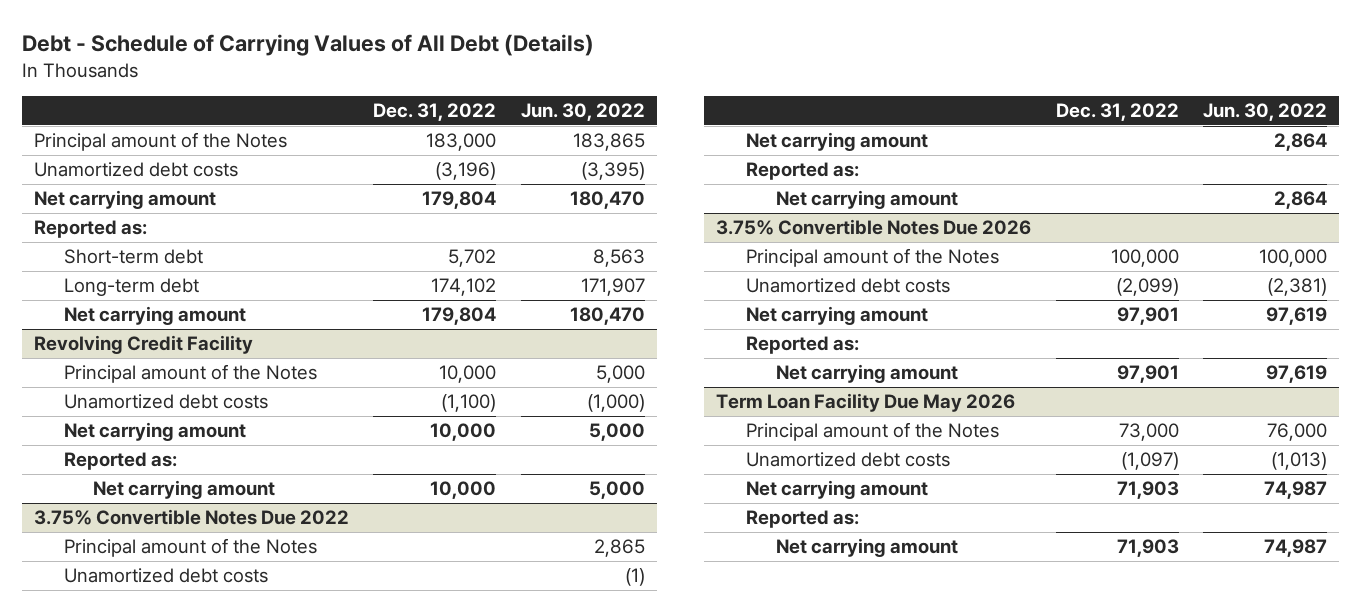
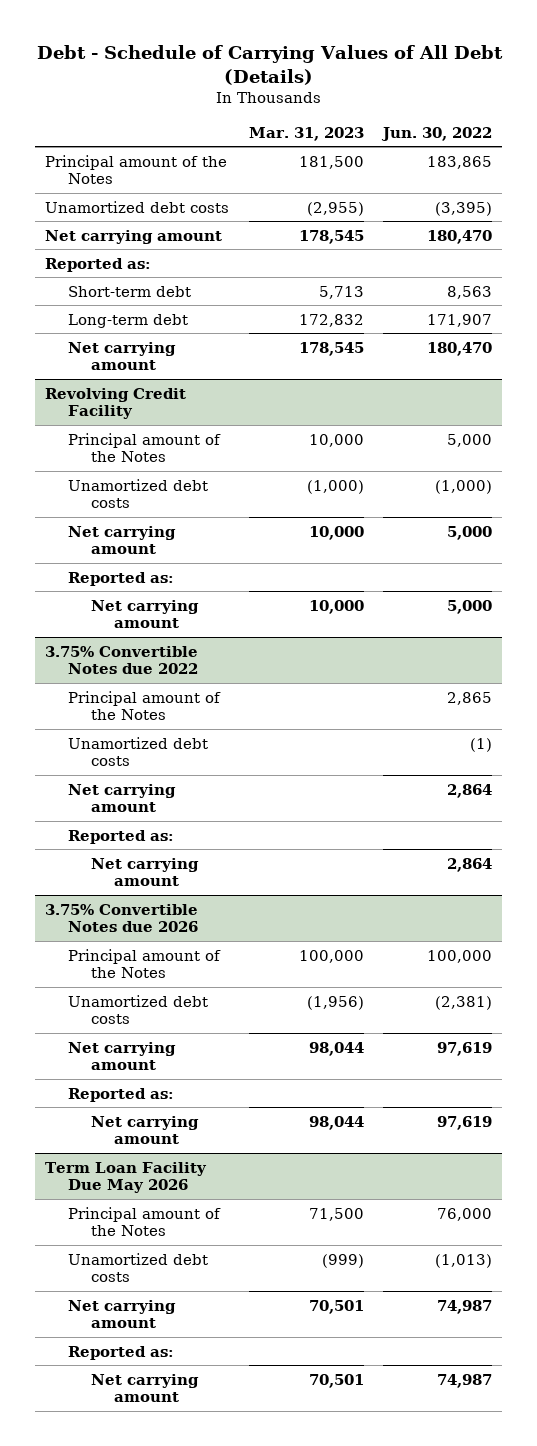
[373,102,497,121] Dec. 31, 2022 -> none
none -> [248,127,364,142] Mar. 31, 2023
[33,509,349,526] 3.75% Convertible Notes Due 2022 -> [45,645,199,675] 3.75% Convertible Notes due 2022
[716,219,1032,236] 3.75% Convertible Notes Due 2026 -> [45,903,199,933] 3.75% Convertible Notes due 2026

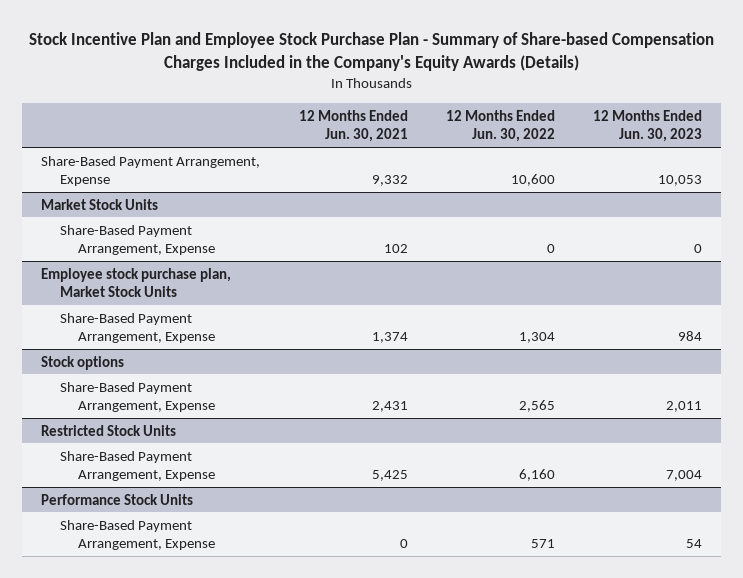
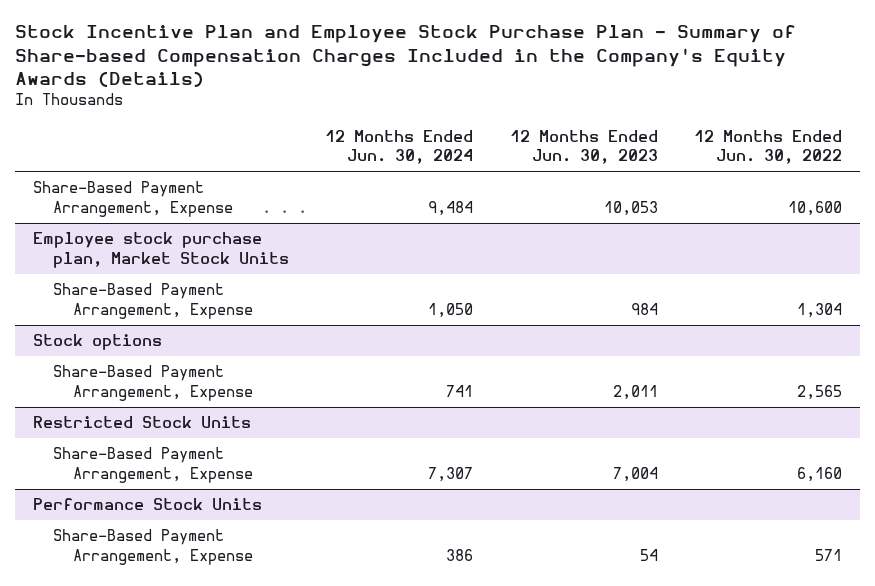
[298,109,408,143] 12 Months Ended Jun. 30, 2021 -> none
none -> [325,129,474,165] 12 Months Ended Jun. 30, 2024
[41,198,159,210] Market Stock Units -> none
[59,224,215,255] Share-Based Payment Arrangement, Expense -> none

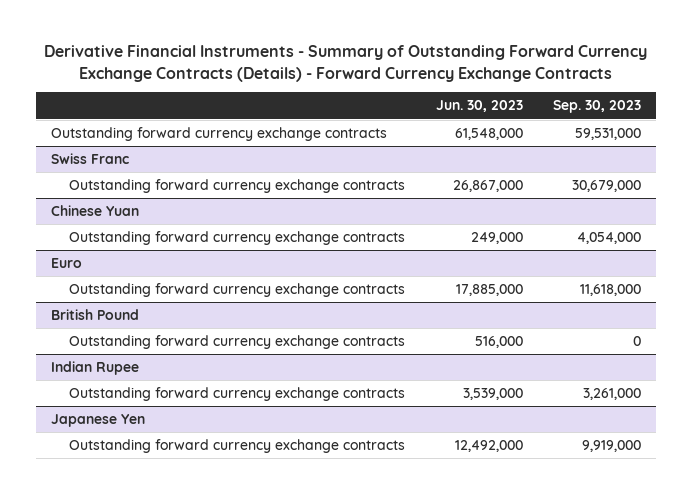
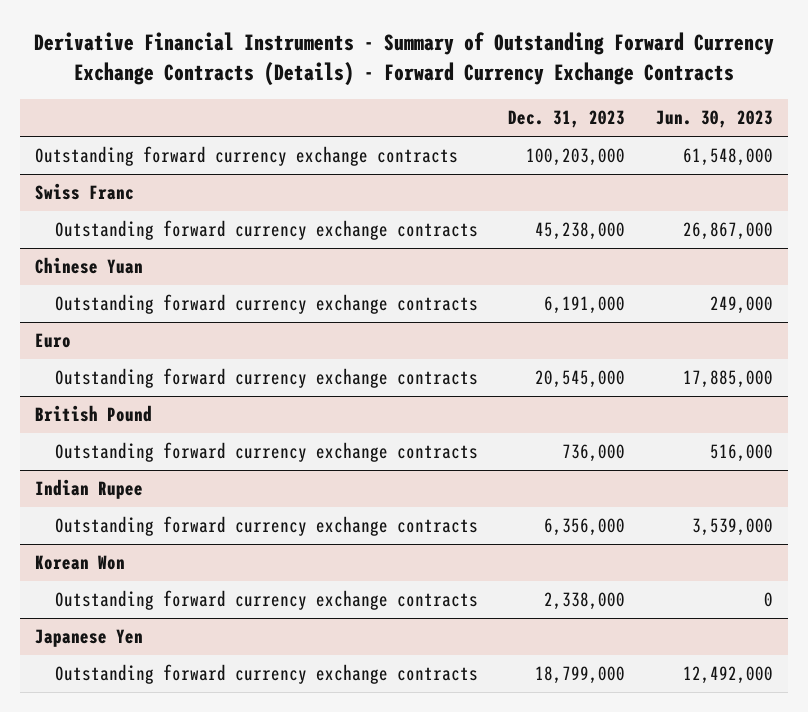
[553,100,642,114] Sep. 30, 2023 -> none
none -> [508,110,626,129] Dec. 31, 2023
none -> [35,555,126,571] Korean Won
none -> [55,590,479,611] Outstanding forward currency exchange contracts

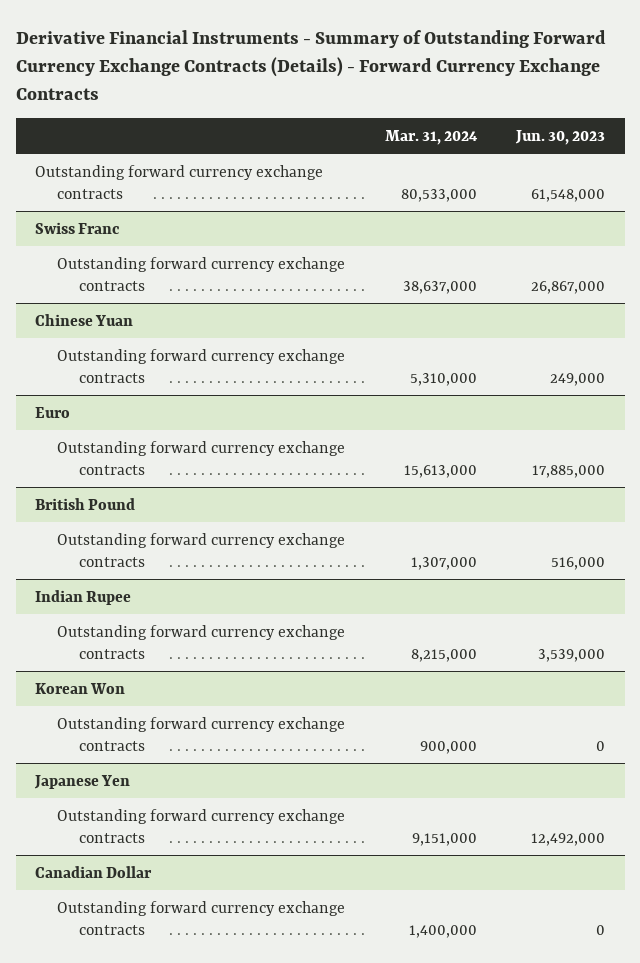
[508,110,626,129] Dec. 31, 2023 -> none
none -> [384,129,478,145] Mar. 31, 2024
none -> [35,865,153,878] Canadian Dollar
none -> [57,900,346,935] Outstanding forward currency exchange contracts

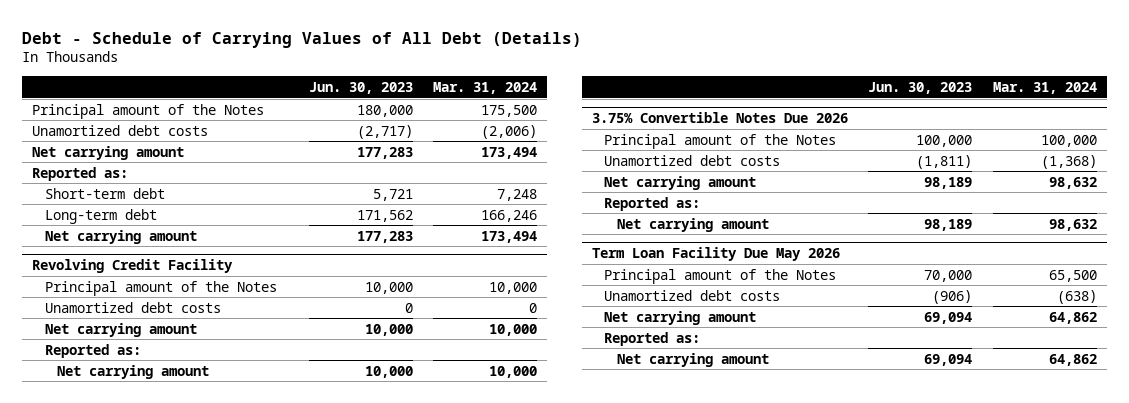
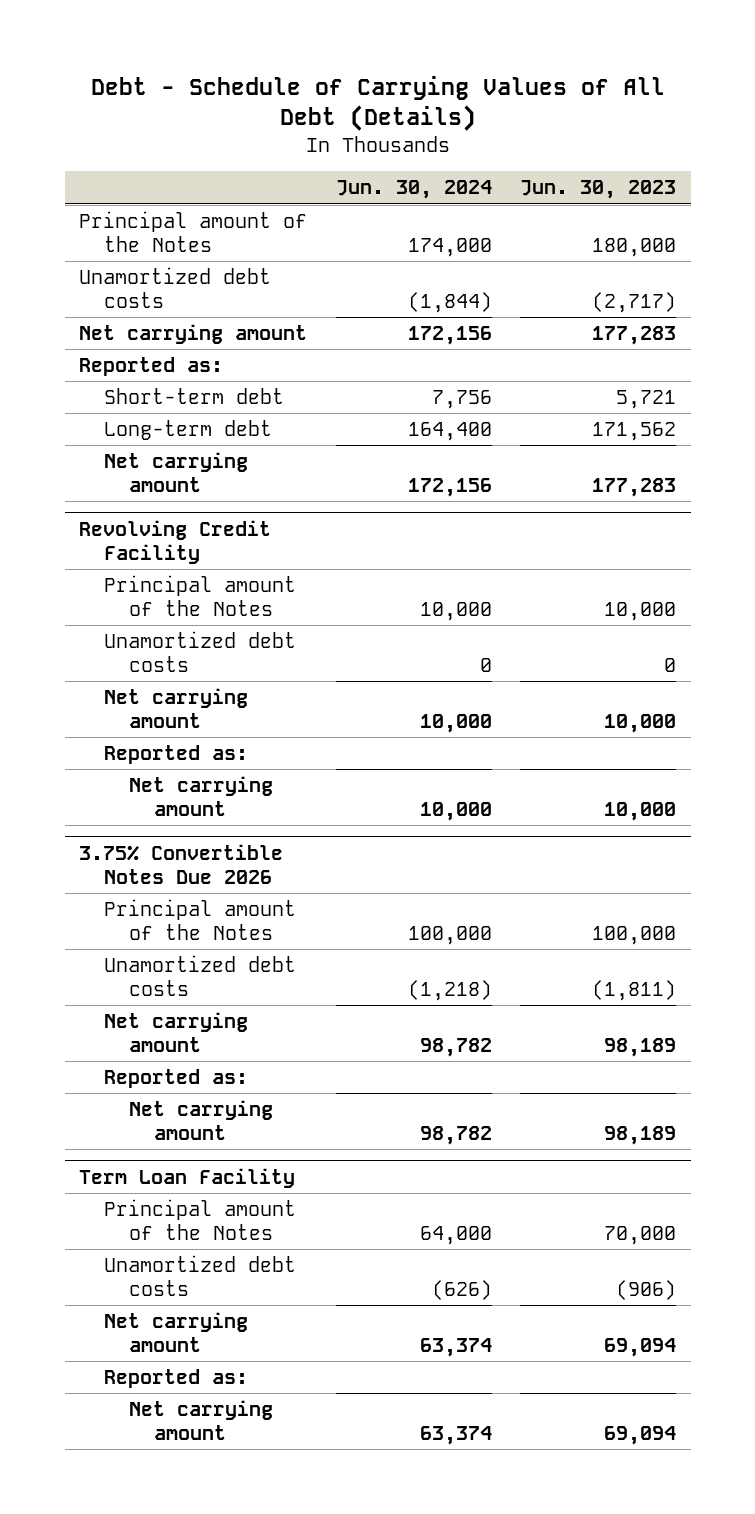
[432,81,537,94] Mar. 31, 2024 -> none
none -> [335,180,492,200] Jun. 30, 2024
[591,247,840,262] Term Loan Facility Due May 2026 -> [79,1167,296,1188] Term Loan Facility

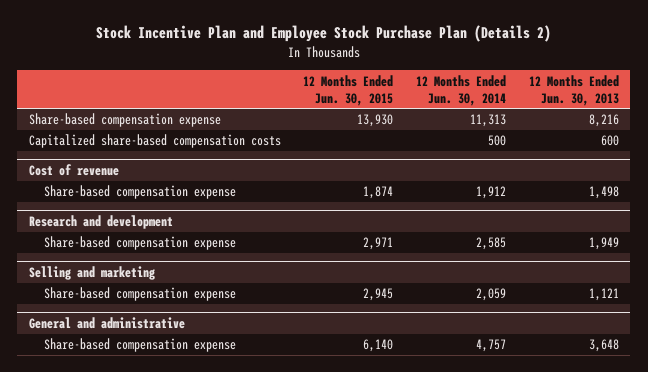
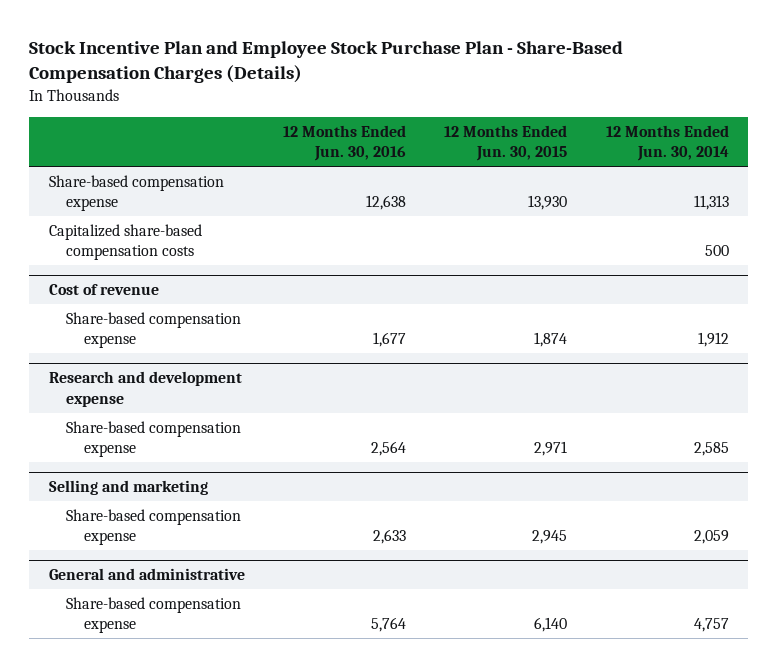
[95,25,551,43] Stock Incentive Plan and Employee Stock Purchase Plan (Details 2) -> [29,41,624,84] Stock Incentive Plan and Employee Stock Purchase Plan - Share-Based Compensation Charges (Details)
[528,74,619,106] 12 Months Ended Jun. 30, 2013 -> none
none -> [282,124,406,162] 12 Months Ended Jun. 30, 2016
[28,214,173,229] Research and development -> [48,371,242,407] Research and development expense

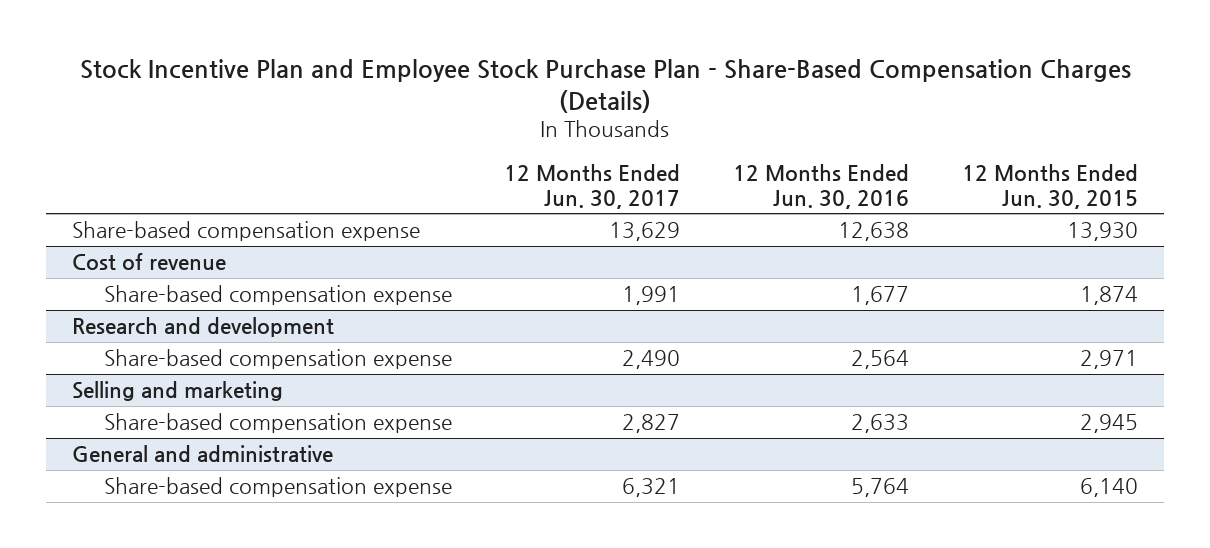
[605,124,729,162] 12 Months Ended Jun. 30, 2014 -> none
none -> [504,163,681,209] 12 Months Ended Jun. 30, 2017
[48,223,202,261] Capitalized share-based compensation costs -> none
[48,371,242,407] Research and development expense -> [72,316,335,337] Research and development

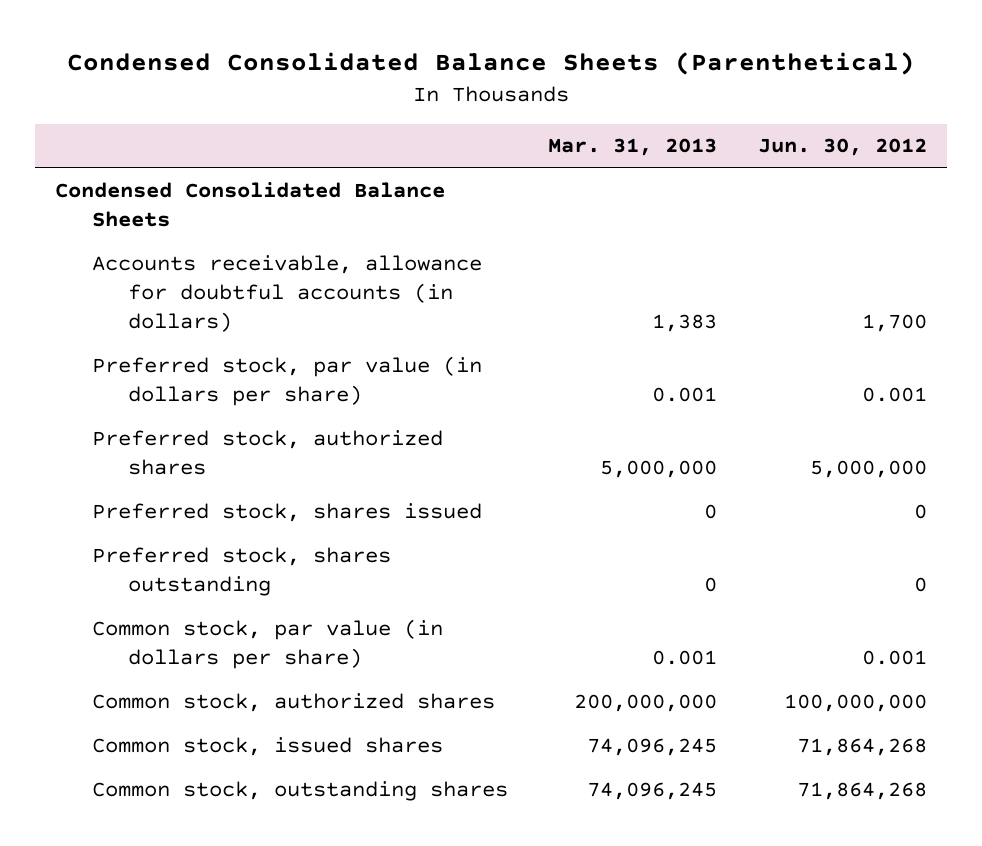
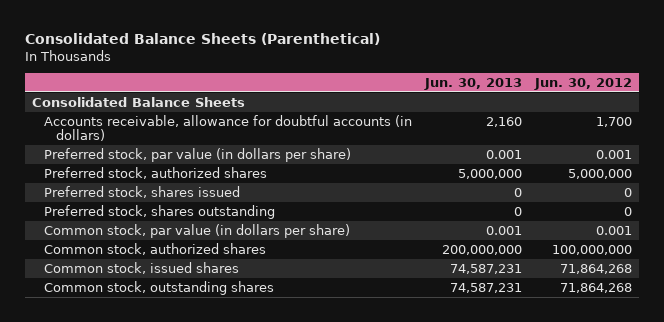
[67,52,916,76] Condensed Consolidated Balance Sheets (Parenthetical) -> [24,32,380,45] Consolidated Balance Sheets (Parenthetical)
[548,138,718,157] Mar. 31, 2013 -> none
none -> [423,77,522,90] Jun. 30, 2013
[55,181,446,227] Condensed Consolidated Balance Sheets -> [31,96,245,107] Consolidated Balance Sheets

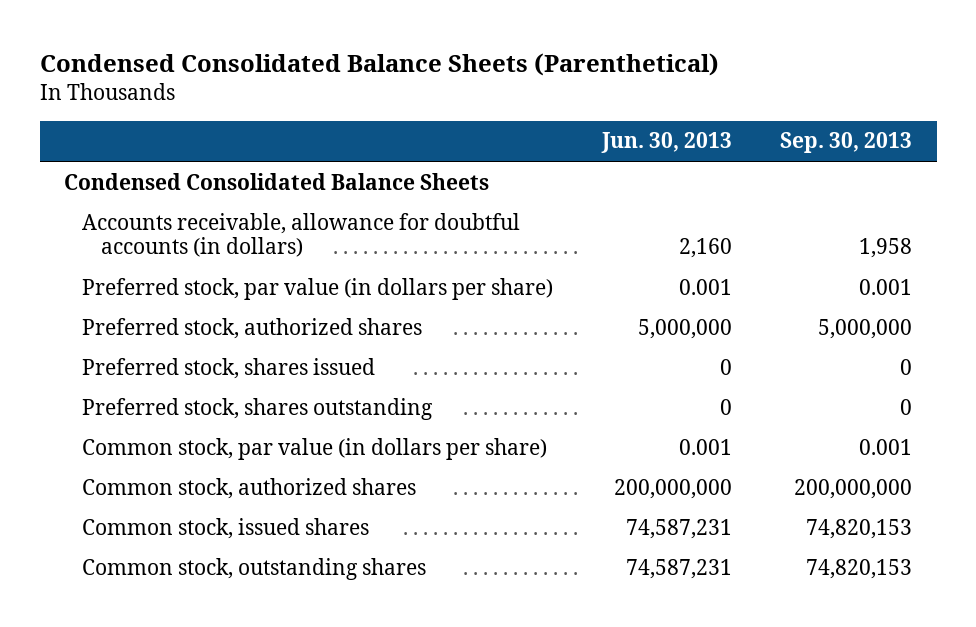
[24,32,380,45] Consolidated Balance Sheets (Parenthetical) -> [39,52,719,76] Condensed Consolidated Balance Sheets (Parenthetical)
[534,77,633,90] Jun. 30, 2012 -> none
none -> [780,132,913,154] Sep. 30, 2013
[31,96,245,107] Consolidated Balance Sheets -> [63,172,489,190] Condensed Consolidated Balance Sheets

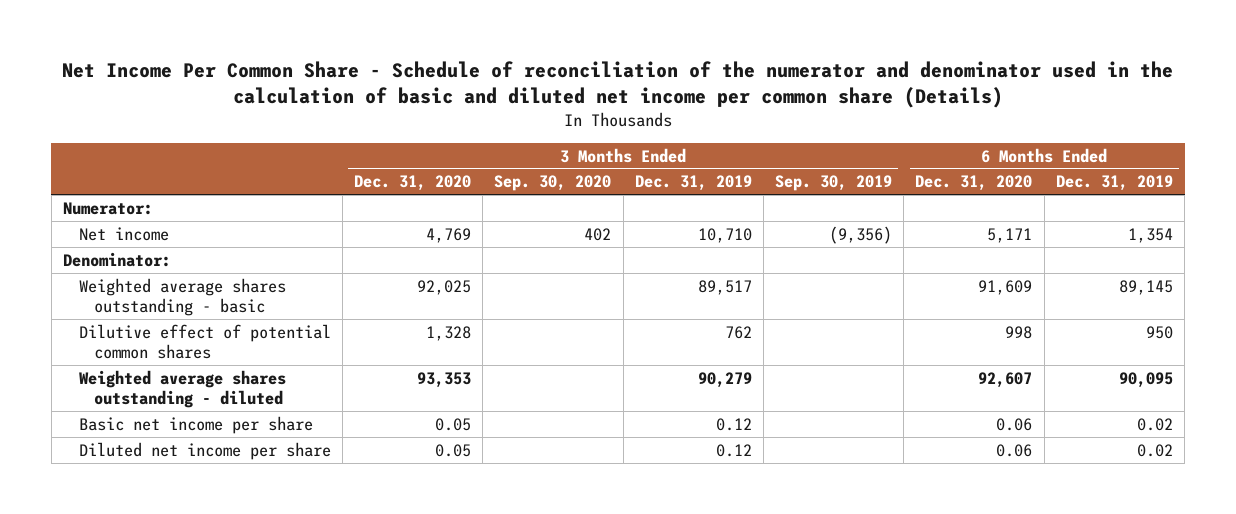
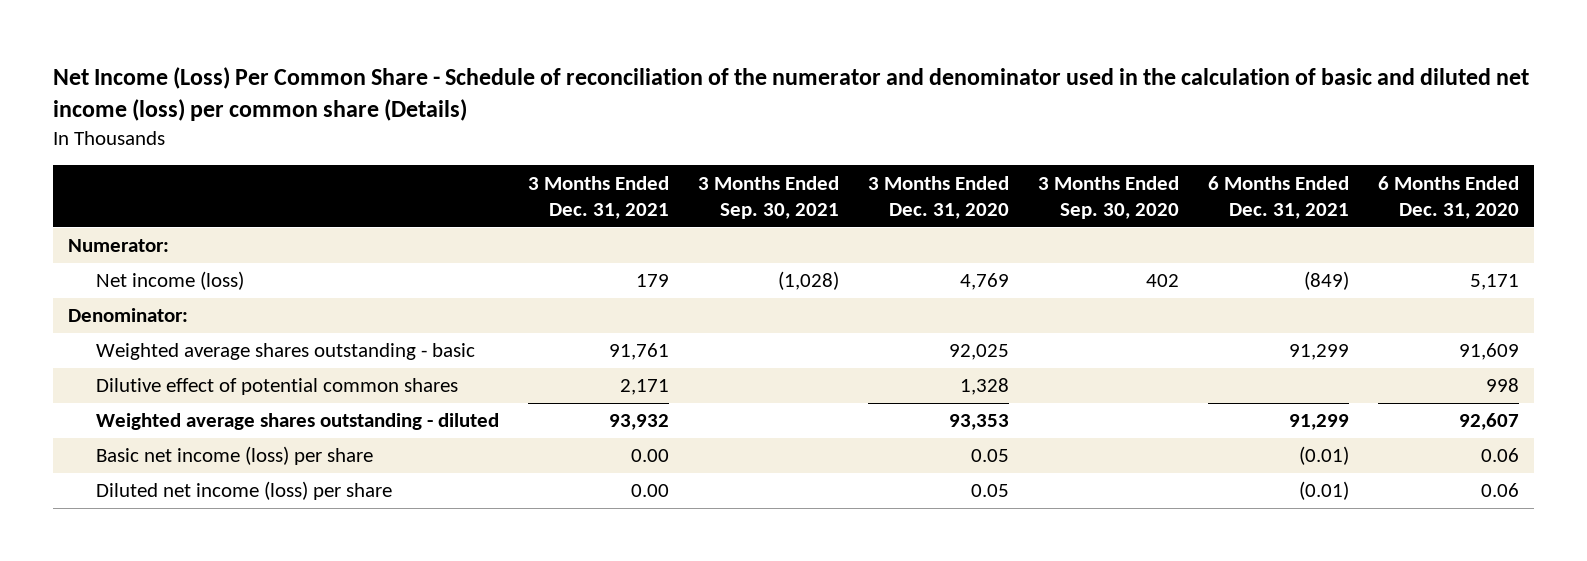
[61,61,1173,109] Net Income Per Common Share - Schedule of reconciliation of the numerator and denominator used in the calculation of basic and diluted net income per common share (Details) -> [53,67,1530,122] Net Income (Loss) Per Common Share - Schedule of reconciliation of the numerator and denominator used in the calculation of basic and diluted net income (loss) per common share (Details)
[634,175,752,192] Dec. 31, 2019 -> none
[775,175,893,192] Sep. 30, 2019 -> none
[1055,175,1173,192] Dec. 31, 2019 -> none
none -> [528,175,670,220] 3 Months Ended Dec. 31, 2021
none -> [698,175,840,220] 3 Months Ended Sep. 30, 2021
none -> [1208,175,1350,220] 6 Months Ended Dec. 31, 2021
[78,226,169,241] Net income -> [96,271,245,291] Net income (loss)
[78,415,313,434] Basic net income per share -> [96,446,374,466] Basic net income (loss) per share
[78,441,331,460] Diluted net income per share -> [96,481,393,501] Diluted net income (loss) per share

